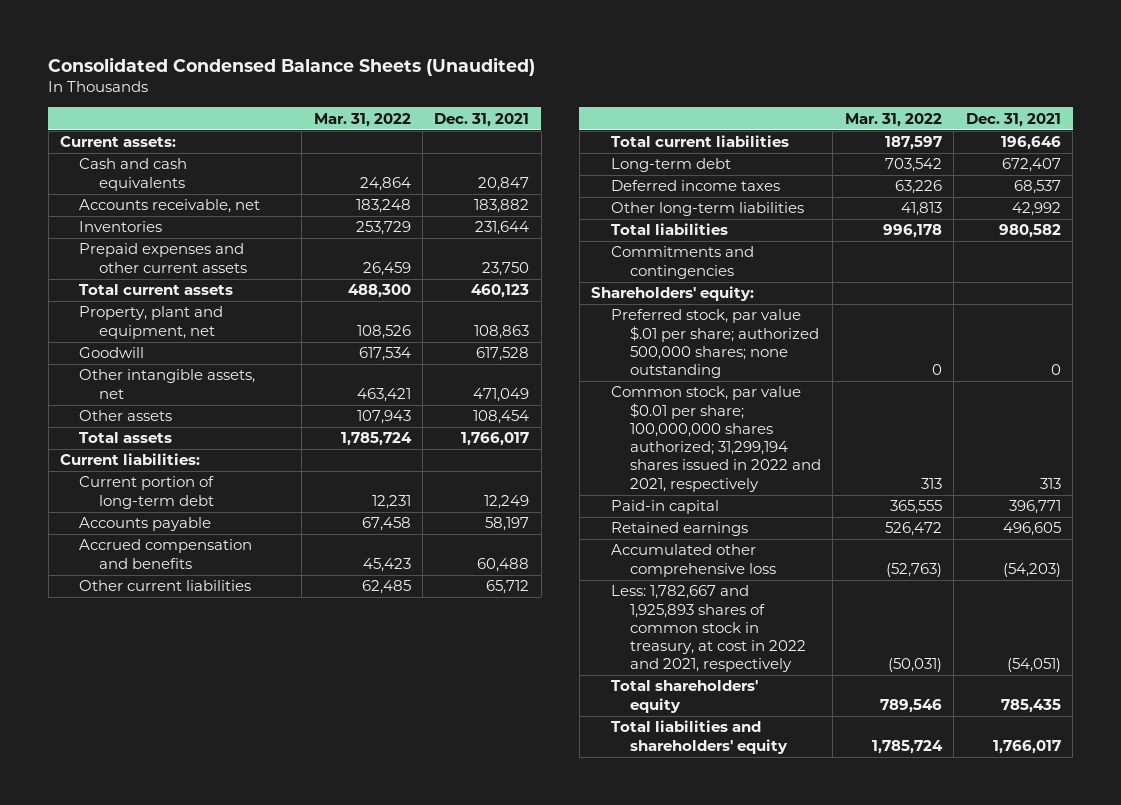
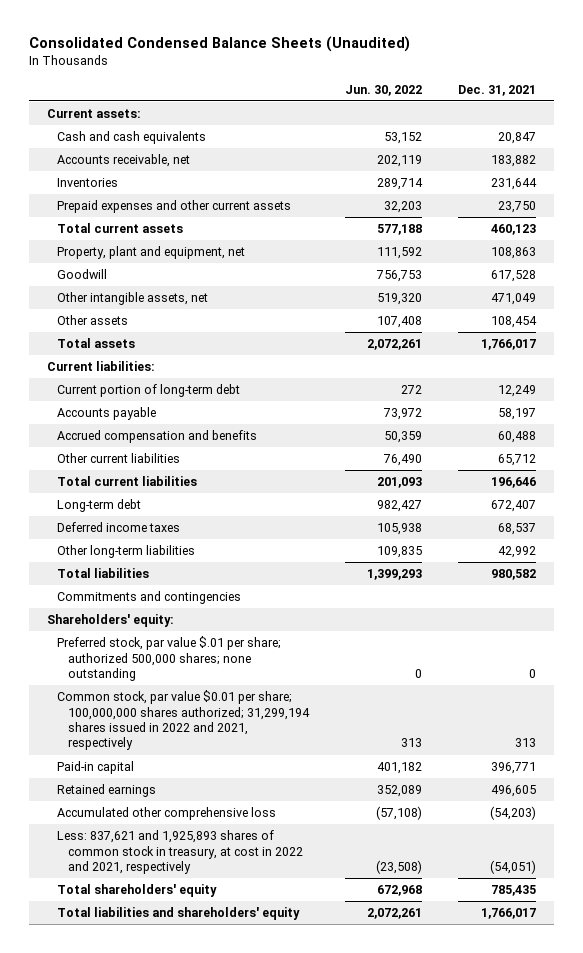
[313,112,411,127] Mar. 31, 2022 -> none
none -> [344,84,422,96] Jun. 30, 2022
[610,585,807,673] Less: 1,782,667 and 1,925,893 shares of common stock in treasury, at cost in 2022 and 2021, respectively -> [57,830,303,875] Less: 837,621 and 1,925,893 shares of common stock in treasury, at cost in 2022 and 2021, respectively

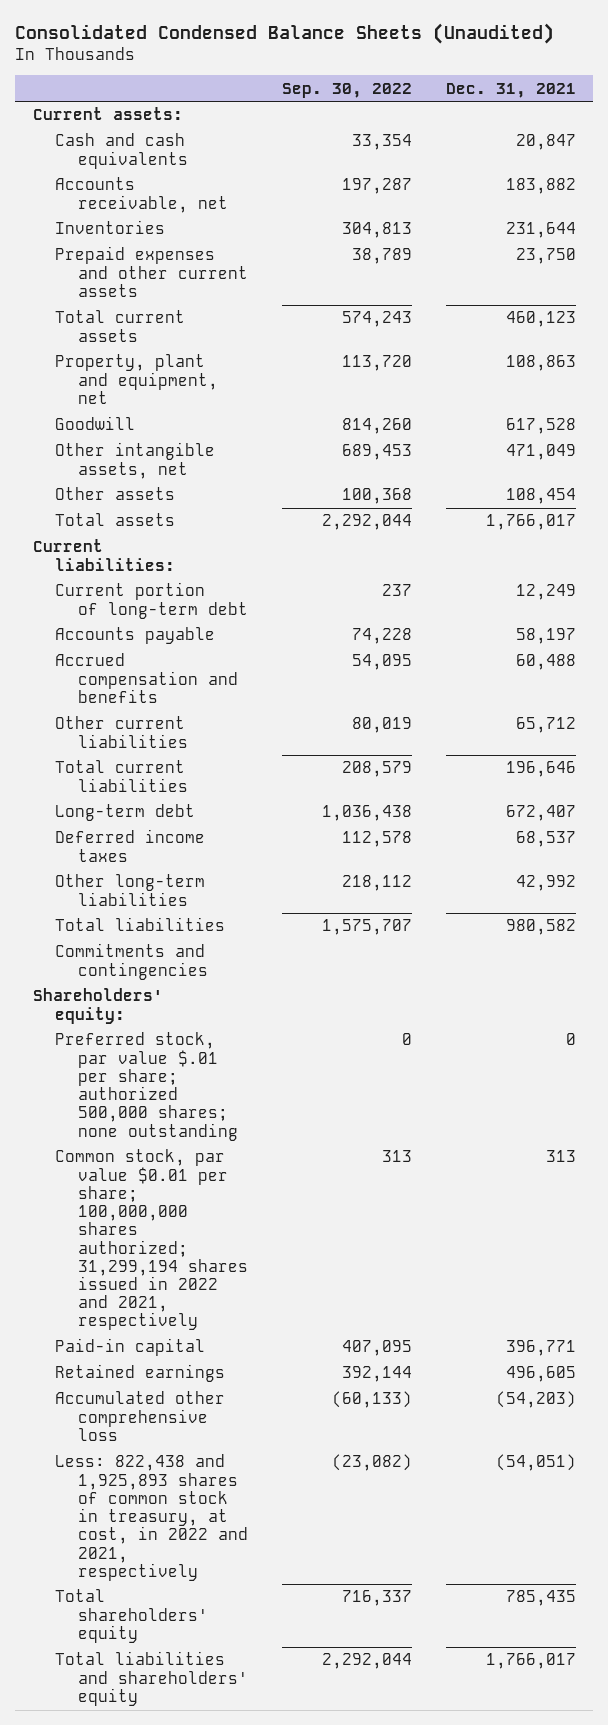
[344,84,422,96] Jun. 30, 2022 -> none
none -> [281,82,412,98] Sep. 30, 2022
[57,830,303,875] Less: 837,621 and 1,925,893 shares of common stock in treasury, at cost in 2022 and 2021, respectively -> [55,1454,248,1581] Less: 822,438 and 1,925,893 shares of common stock in treasury, at cost, in 2022 and 2021, respectively

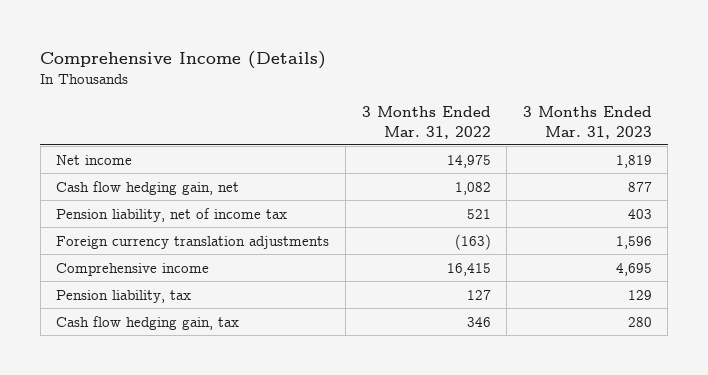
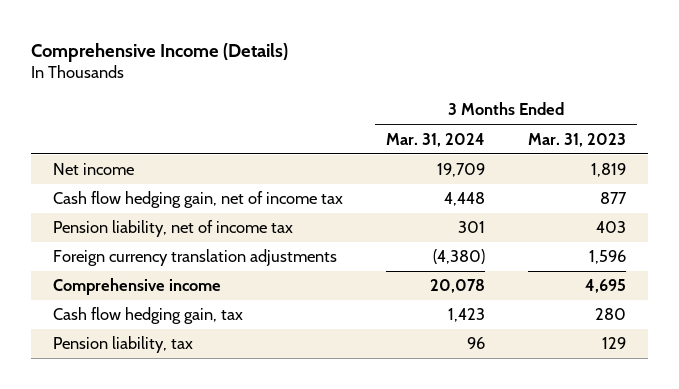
[361,106,491,139] 3 Months Ended Mar. 31, 2022 -> none
none -> [386,132,486,147] Mar. 31, 2024
[56,180,240,195] Cash flow hedging gain, net -> [52,191,343,209] Cash flow hedging gain, net of income tax
[56,289,192,303] Pension liability, tax -> [52,336,193,354] Pension liability, tax

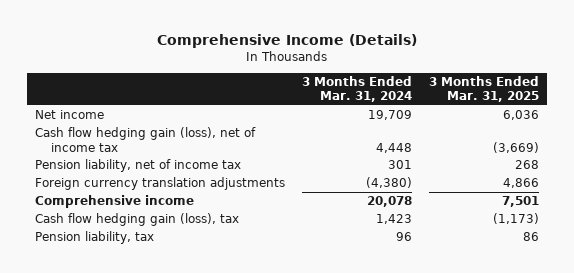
[528,132,627,147] Mar. 31, 2023 -> none
none -> [428,75,539,103] 3 Months Ended Mar. 31, 2025
[52,191,343,209] Cash flow hedging gain, net of income tax -> [35,127,257,152] Cash flow hedging gain (loss), net of income tax
[52,307,243,325] Cash flow hedging gain, tax -> [35,213,240,227] Cash flow hedging gain (loss), tax

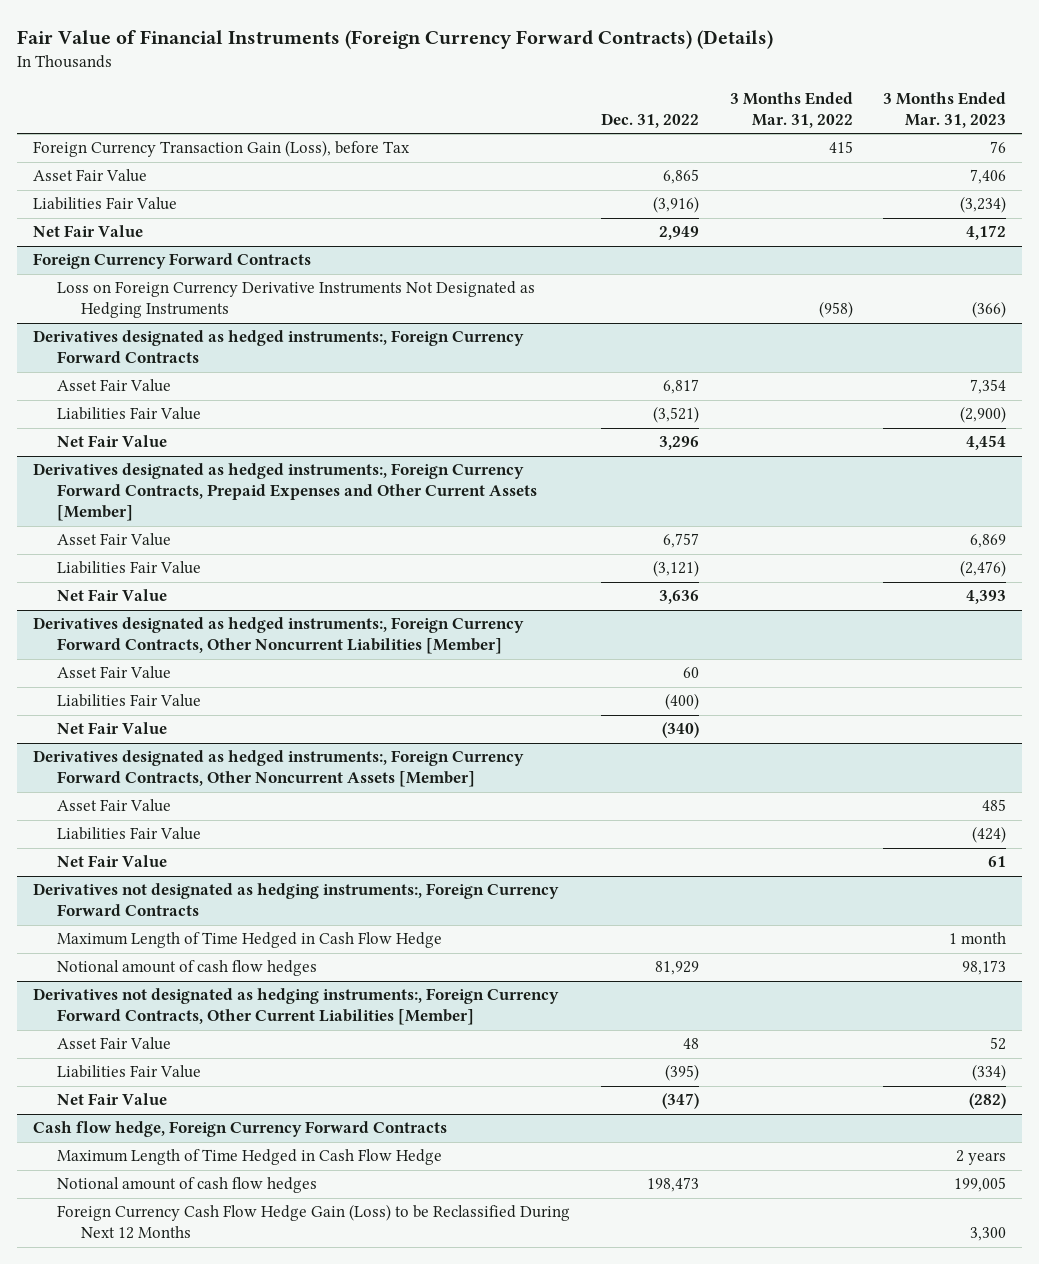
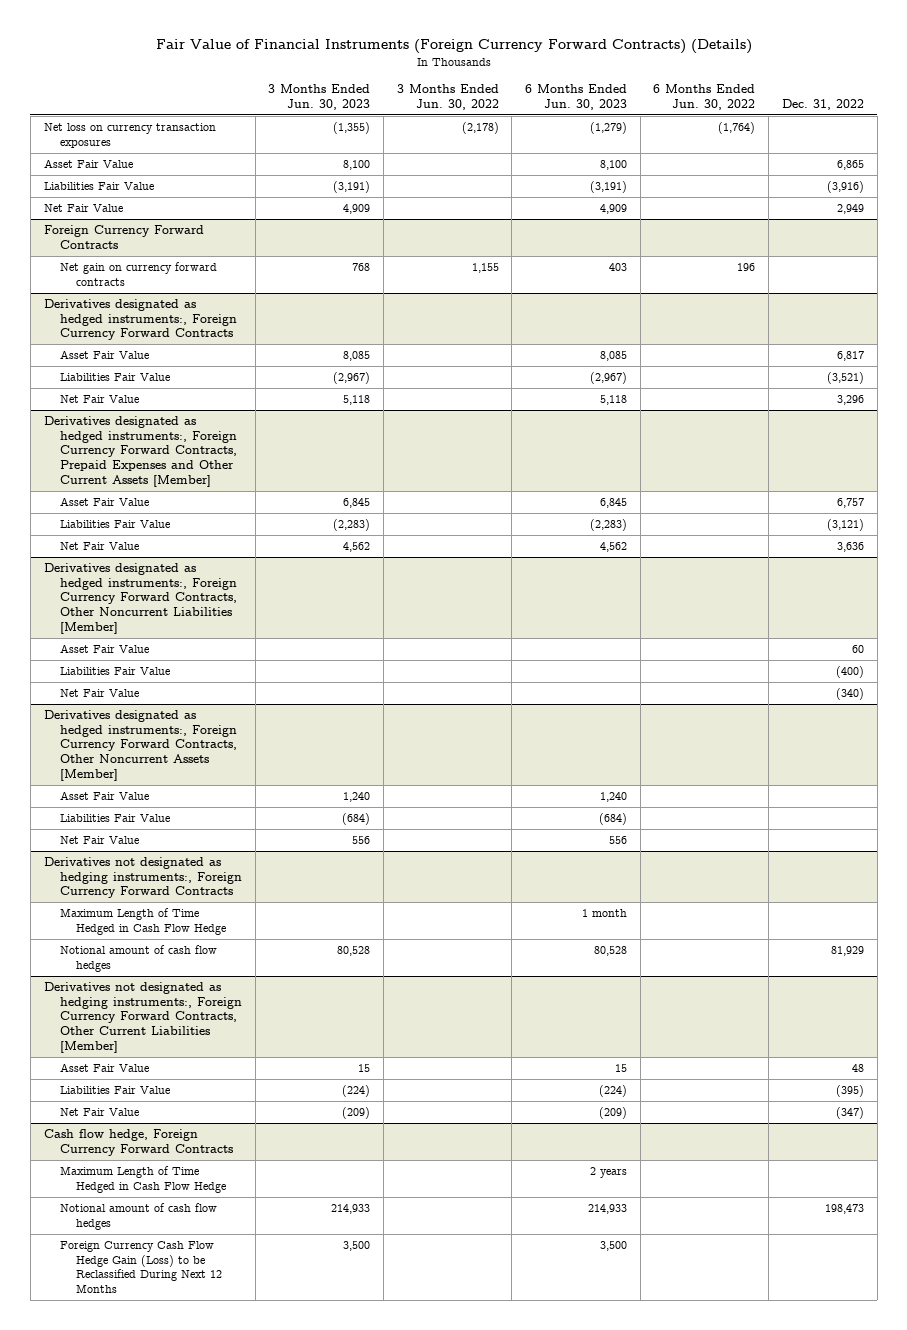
[729,92,853,129] 3 Months Ended Mar. 31, 2022 -> none
[883,92,1007,129] 3 Months Ended Mar. 31, 2023 -> none
none -> [268,84,371,110] 3 Months Ended Jun. 30, 2023
none -> [396,84,499,110] 3 Months Ended Jun. 30, 2022
none -> [525,84,628,110] 6 Months Ended Jun. 30, 2023
none -> [653,84,756,110] 6 Months Ended Jun. 30, 2022
[32,140,410,158] Foreign Currency Transaction Gain (Loss), before Tax -> [43,123,216,148] Net loss on currency transaction exposures
[57,281,536,319] Loss on Foreign Currency Derivative Instruments Not Designated as Hedging Instruments -> [59,262,217,286] Net gain on currency forward contracts

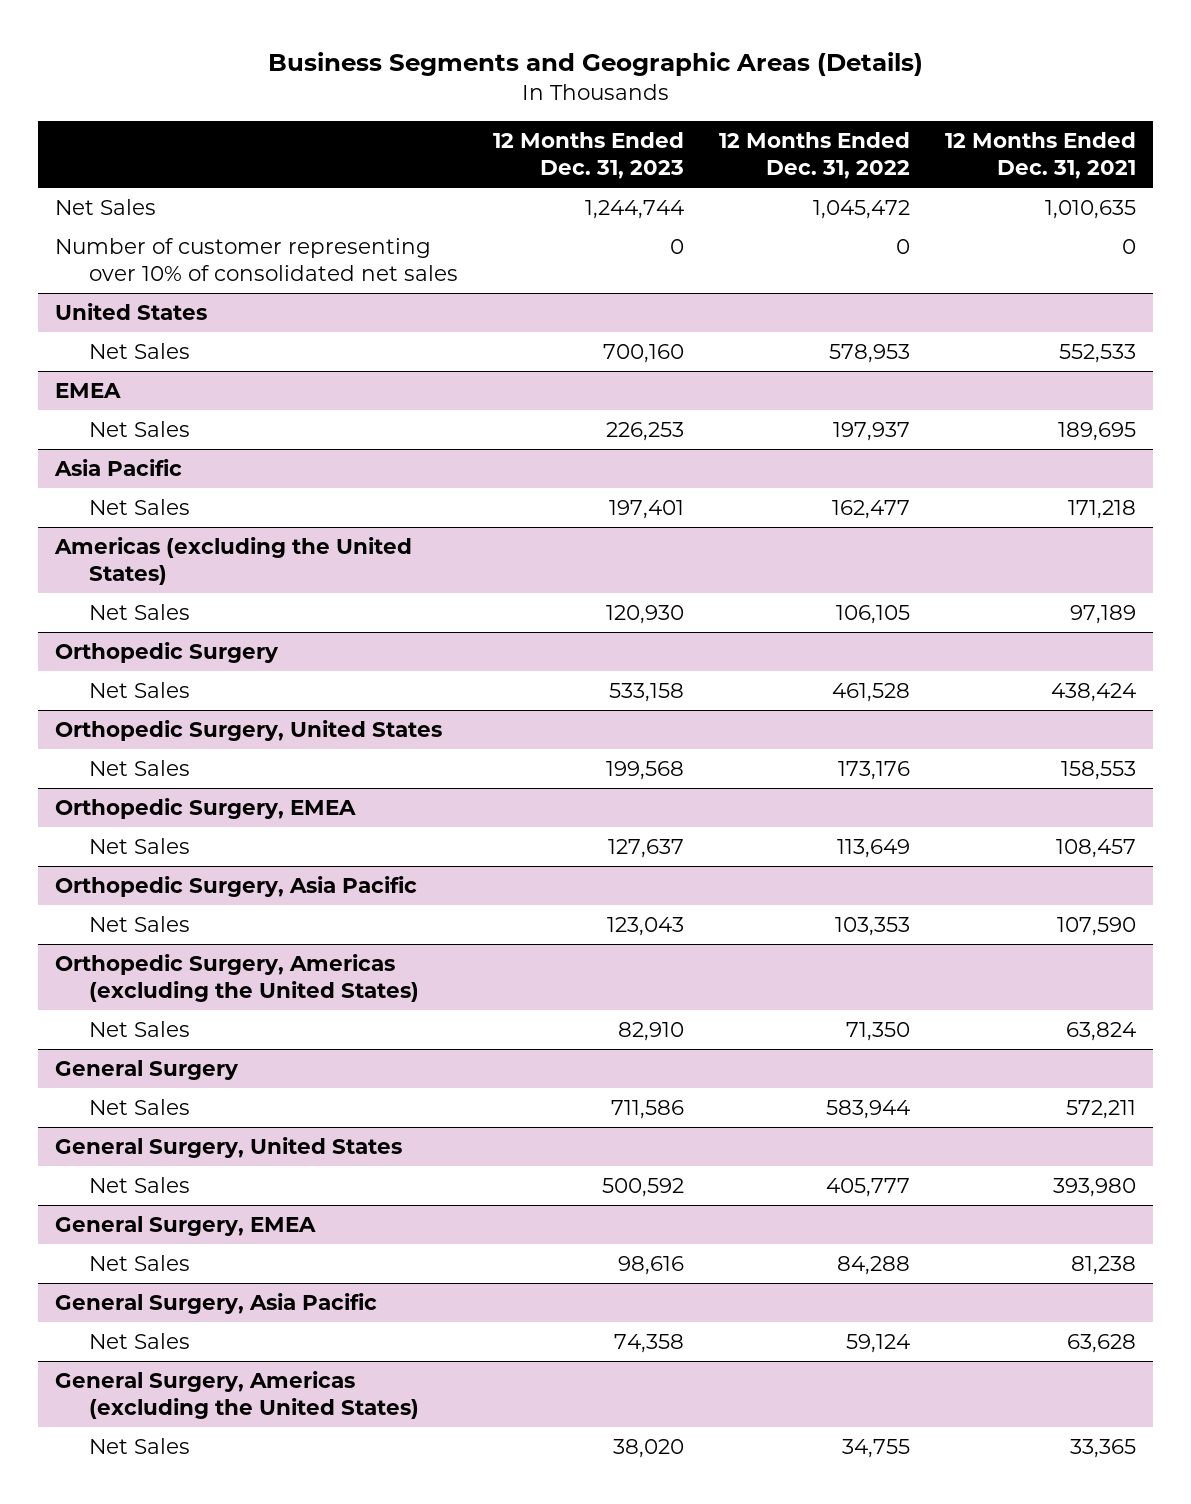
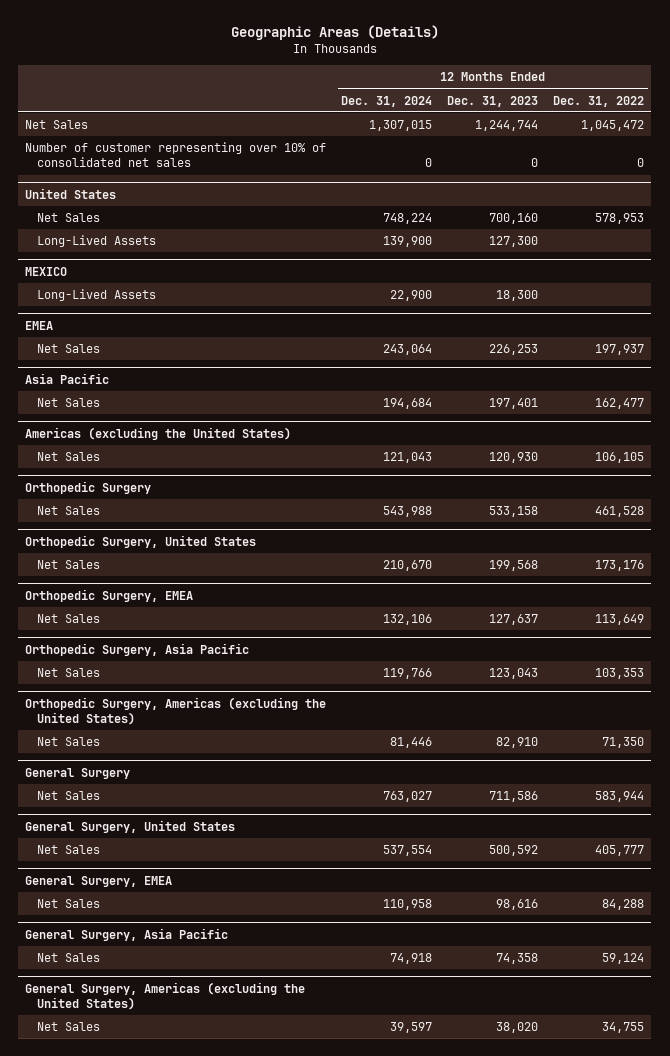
[267,52,923,77] Business Segments and Geographic Areas (Details) -> [230,24,439,40] Geographic Areas (Details)
[944,132,1136,180] 12 Months Ended Dec. 31, 2021 -> none
none -> [341,95,433,107] Dec. 31, 2024
none -> [36,235,156,248] Long-Lived Assets
none -> [25,266,68,276] MEXICO
none -> [36,289,156,302] Long-Lived Assets

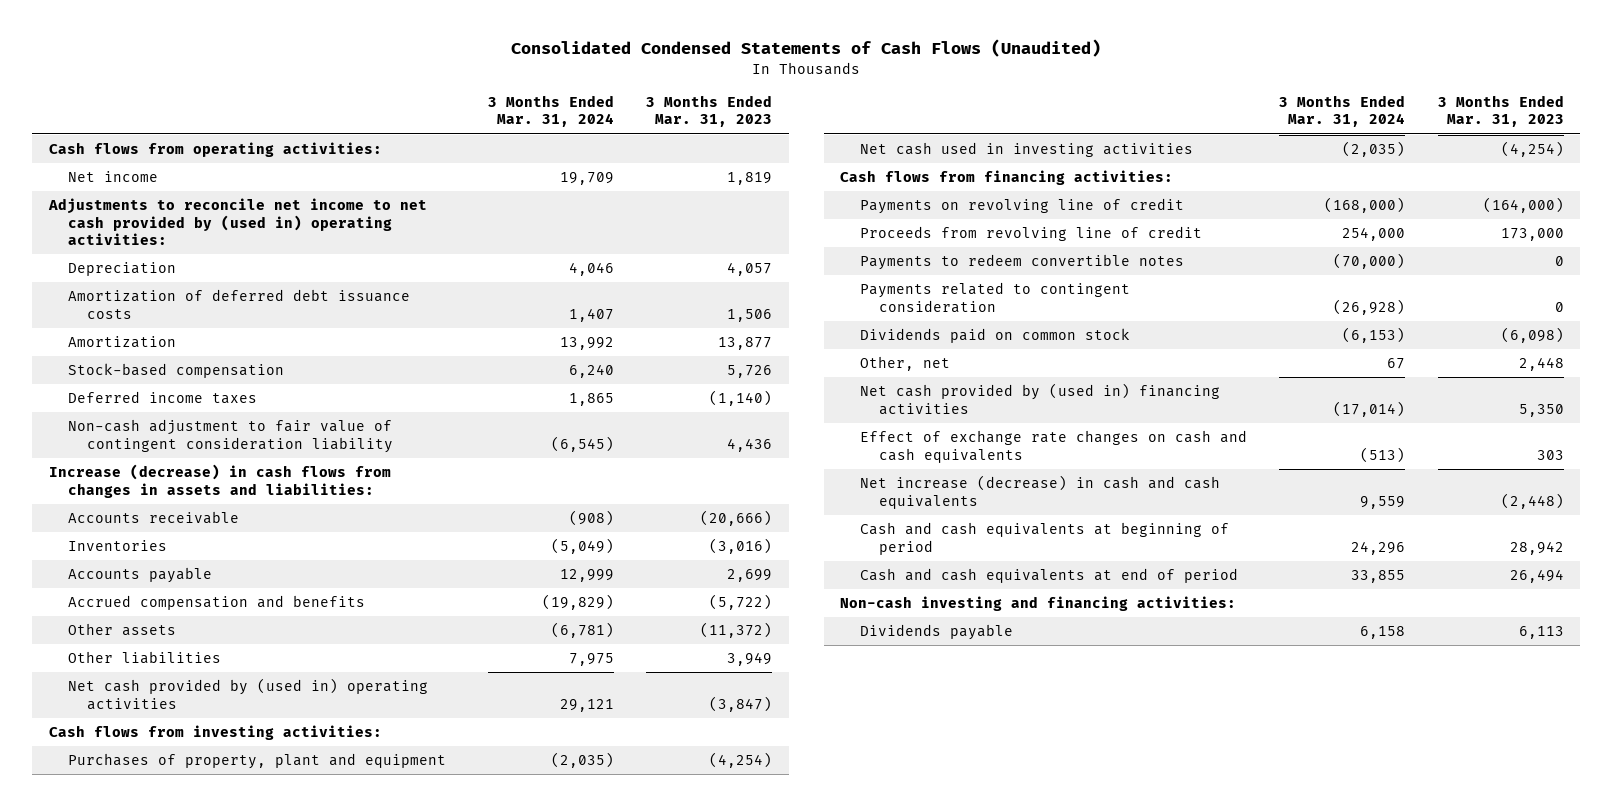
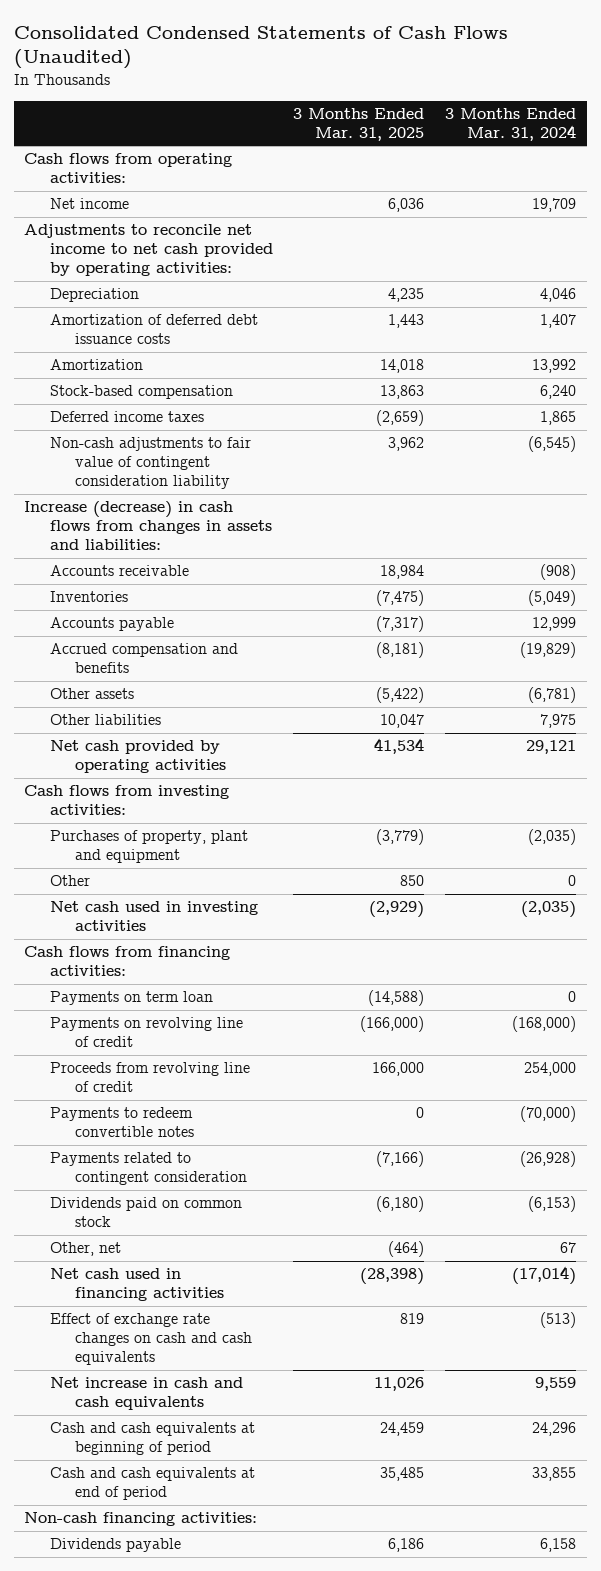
[646,94,773,128] 3 Months Ended Mar. 31, 2023 -> none
none -> [293,107,425,141] 3 Months Ended Mar. 31, 2025
[47,198,427,246] Adjustments to reconcile net income to net cash provided by (used in) operating activities: -> [24,224,273,277] Adjustments to reconcile net income to net cash provided by operating activities:
[67,419,394,453] Non-cash adjustment to fair value of contingent consideration liability -> [49,437,251,490] Non-cash adjustments to fair value of contingent consideration liability
[67,678,428,710] Net cash provided by (used in) operating activities -> [49,740,226,774] Net cash provided by operating activities
none -> [49,875,90,887] Other
none -> [49,991,213,1006] Payments on term loan
[859,383,1220,415] Net cash provided by (used in) financing activities -> [49,1268,224,1302] Net cash used in financing activities
[859,475,1220,509] Net increase (decrease) in cash and cash equivalents -> [49,1377,243,1411] Net increase in cash and cash equivalents
[840,596,1237,612] Non-cash investing and financing activities: -> [24,1512,258,1527] Non-cash financing activities:

